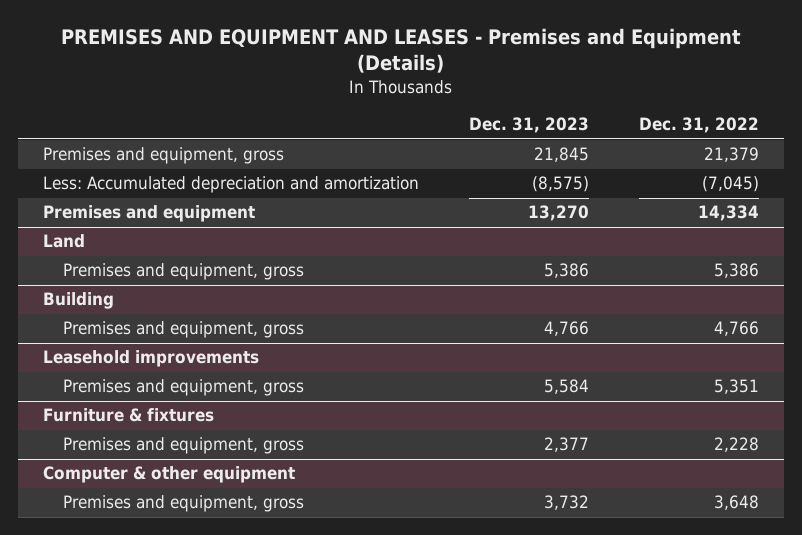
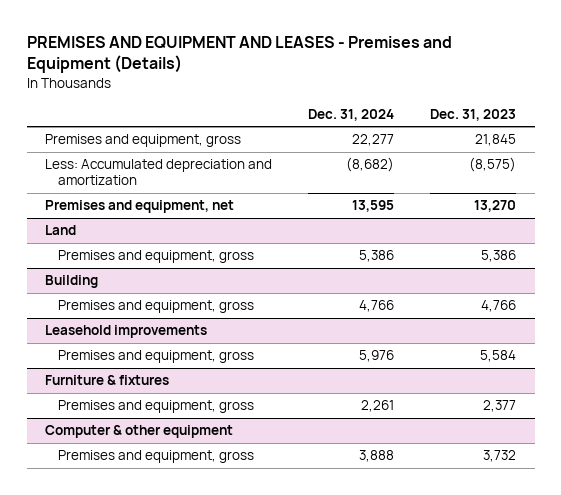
[638,117,759,134] Dec. 31, 2022 -> none
none -> [308,108,395,121] Dec. 31, 2024
[43,205,256,223] Premises and equipment -> [44,200,234,214] Premises and equipment, net

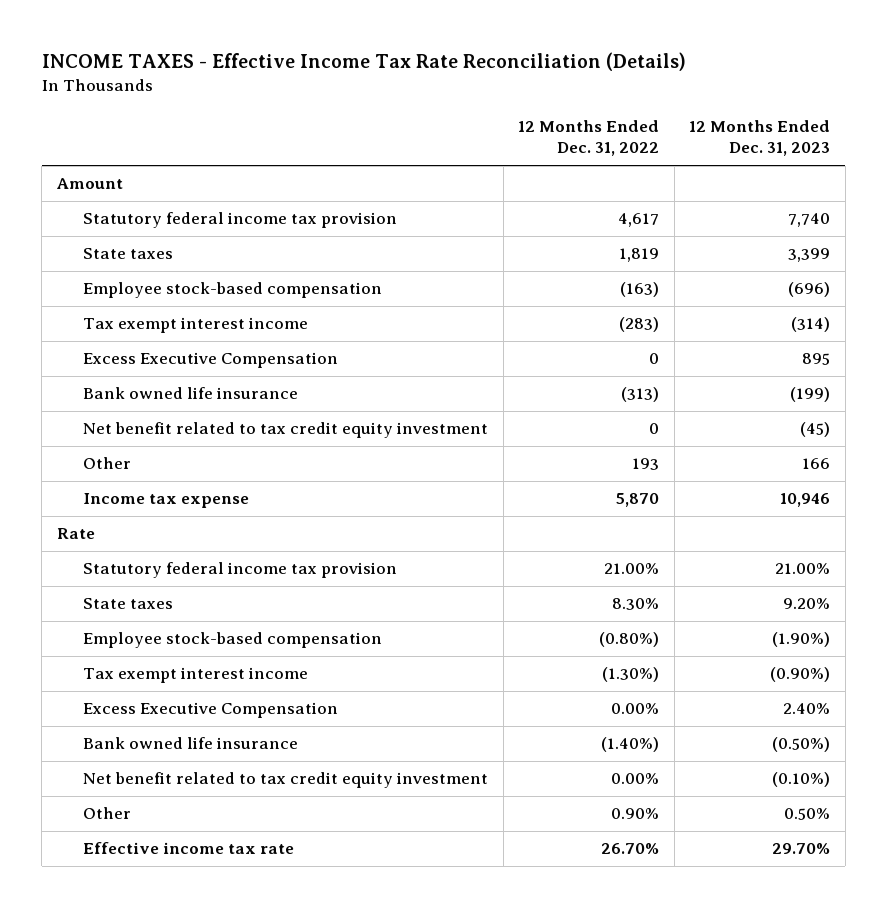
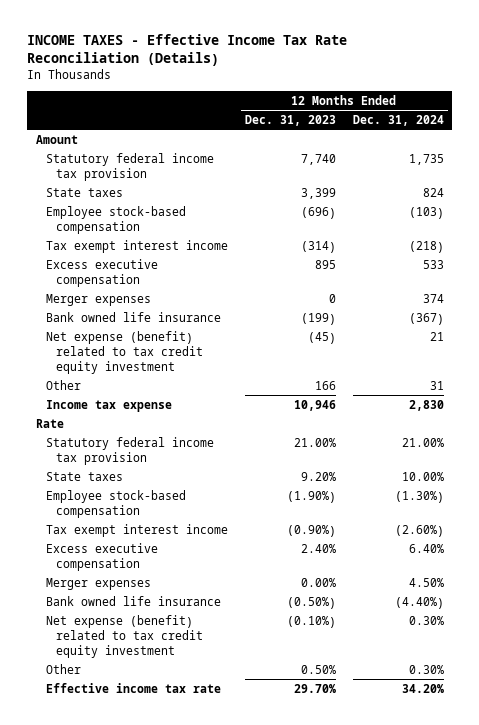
[518,119,660,157] 12 Months Ended Dec. 31, 2022 -> none
none -> [352,114,444,126] Dec. 31, 2024
[83,352,339,369] Excess Executive Compensation -> [45,258,158,287] Excess executive compensation
none -> [45,293,151,306] Merger expenses
[83,422,489,439] Net benefit related to tax credit equity investment -> [45,330,203,374] Net expense (benefit) related to tax credit equity investment
[83,702,339,719] Excess Executive Compensation -> [45,542,158,571] Excess executive compensation
none -> [45,577,151,590] Merger expenses
[83,772,489,789] Net benefit related to tax credit equity investment -> [45,614,203,658] Net expense (benefit) related to tax credit equity investment

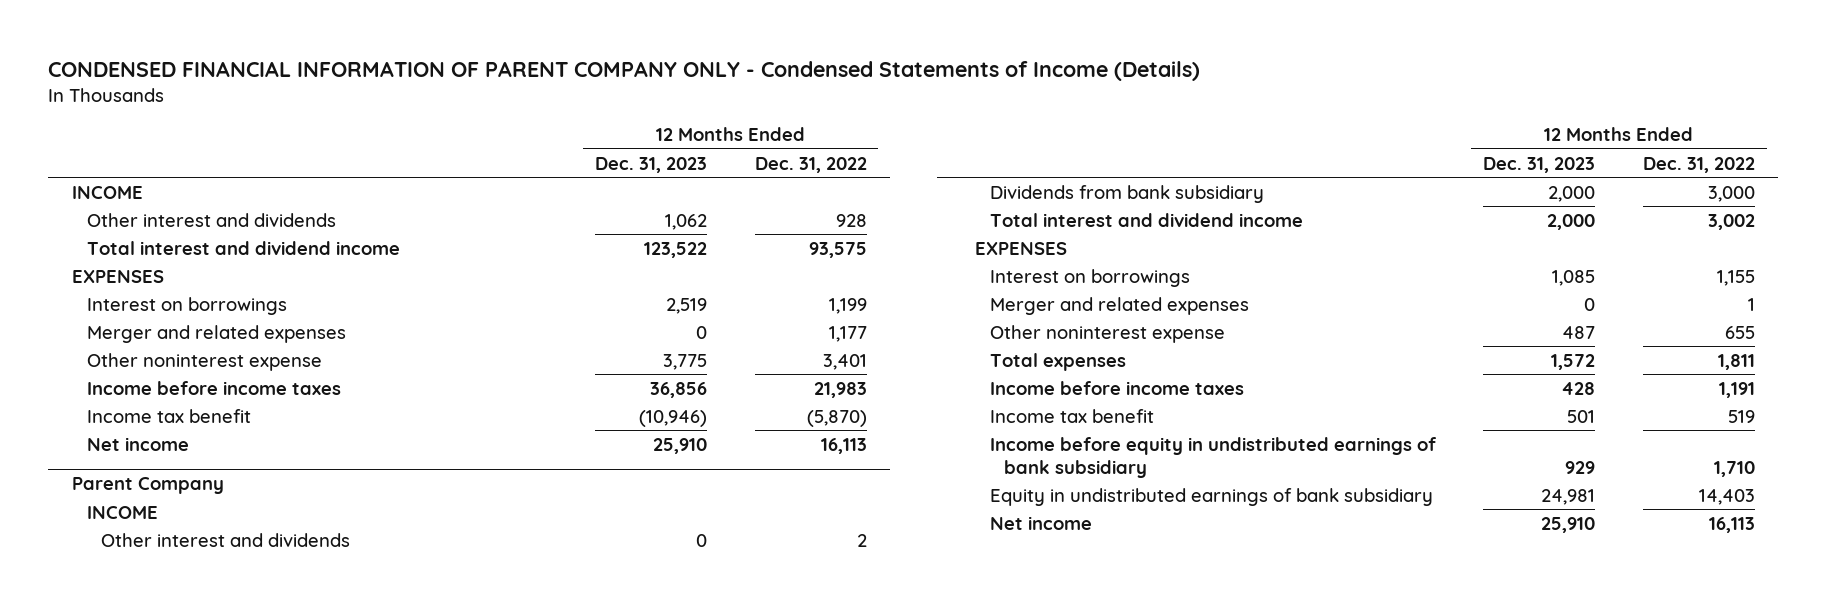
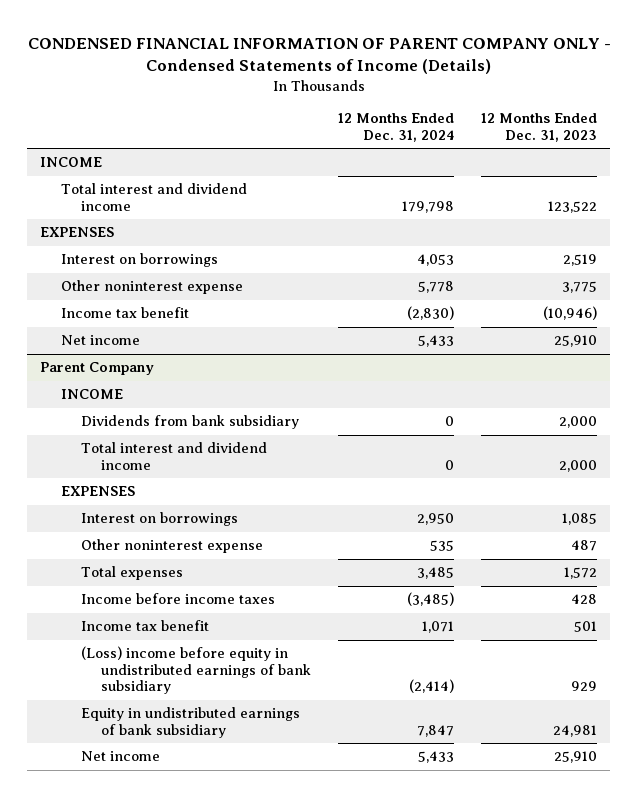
[754,156,867,173] Dec. 31, 2022 -> none
none -> [338,113,455,142] 12 Months Ended Dec. 31, 2024
[86,212,336,227] Other interest and dividends -> none
[86,324,346,343] Merger and related expenses -> none
[86,380,341,395] Income before income taxes -> none
[101,532,351,547] Other interest and dividends -> none
[989,296,1249,315] Merger and related expenses -> none
[989,436,1436,478] Income before equity in undistributed earnings of bank subsidiary -> [80,646,312,695] (Loss) income before equity in undistributed earnings of bank subsidiary

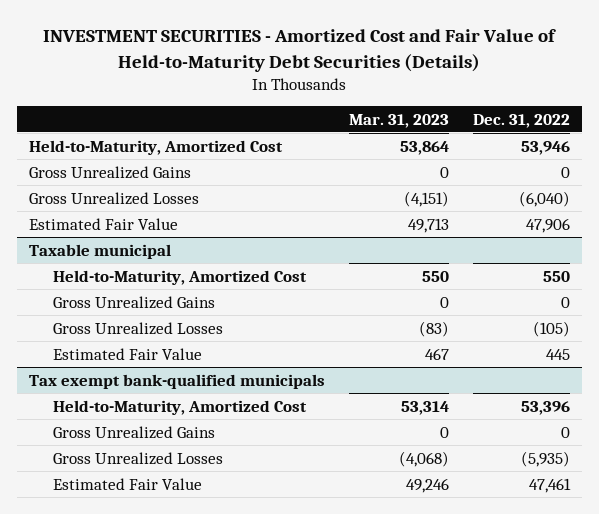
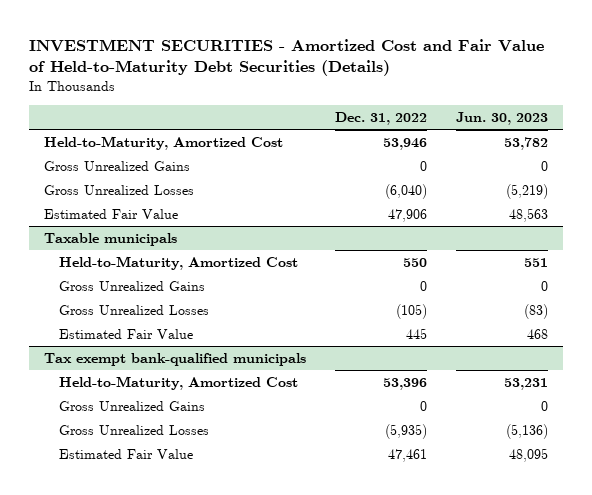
[348,113,449,128] Mar. 31, 2023 -> none
none -> [456,111,549,125] Jun. 30, 2023
[28,243,171,259] Taxable municipal -> [43,232,177,246] Taxable municipals

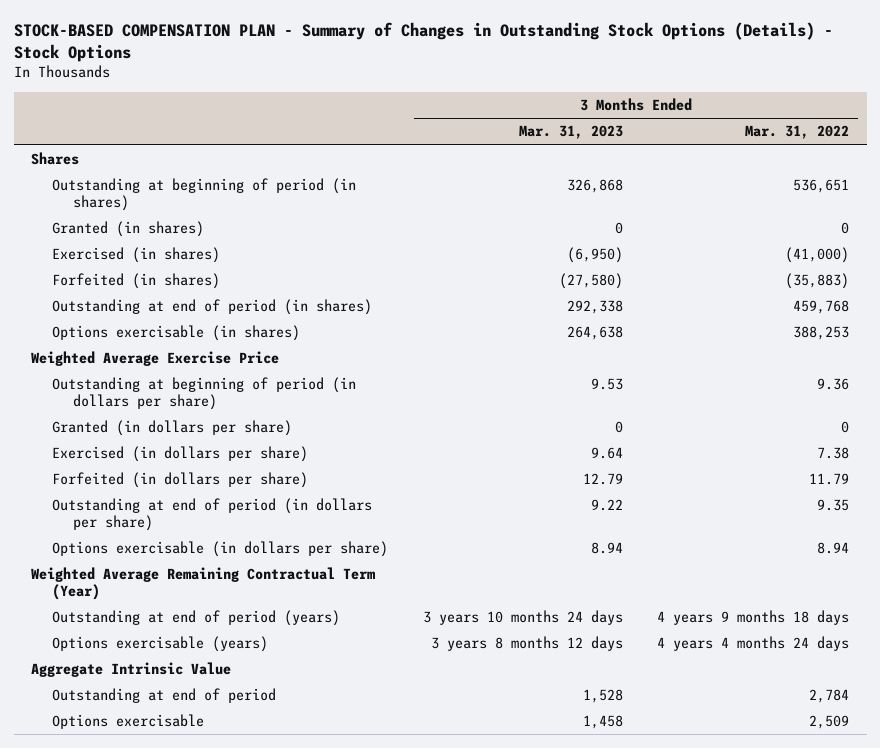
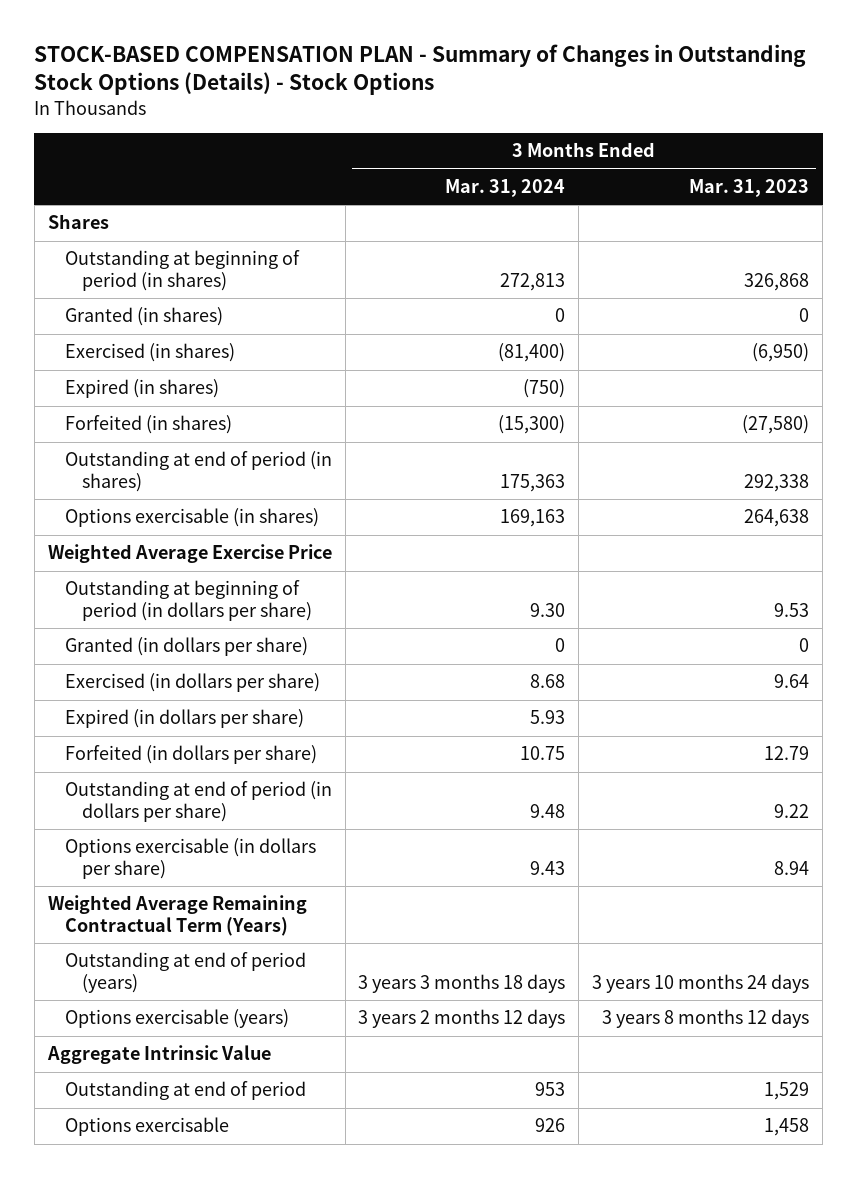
[745,125,850,140] Mar. 31, 2022 -> none
none -> [445,178,566,197] Mar. 31, 2024
none -> [64,379,219,399] Expired (in shares)
none -> [64,709,304,729] Expired (in dollars per share)
[30,567,376,601] Weighted Average Remaining Contractual Term (Year) -> [47,895,307,936] Weighted Average Remaining Contractual Term (Years)
[582,689,623,704] 1,528 -> [764,1082,810,1101] 1,529

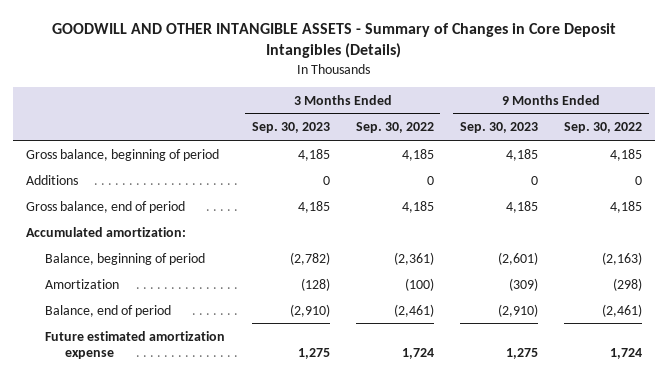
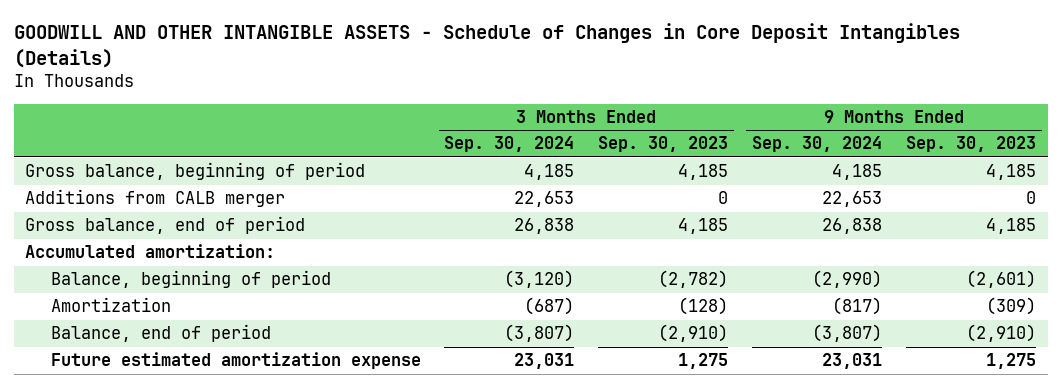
[52,23,617,59] GOODWILL AND OTHER INTANGIBLE ASSETS - Summary of Changes in Core Deposit Intangibles (Details) -> [13,23,960,68] GOODWILL AND OTHER INTANGIBLE ASSETS - Schedule of Changes in Core Deposit Intangibles (Details)
[355,122,434,134] Sep. 30, 2022 -> none
[564,122,643,134] Sep. 30, 2022 -> none
none -> [444,136,575,153] Sep. 30, 2024
none -> [751,136,882,153] Sep. 30, 2024
[26,174,79,185] Additions -> [25,189,286,208] Additions from CALB merger

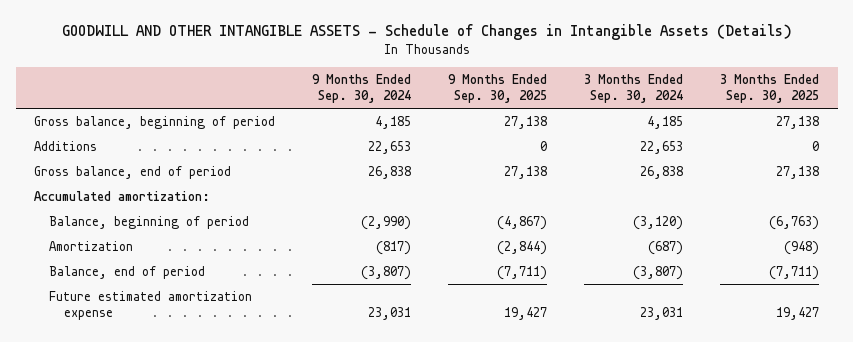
[13,23,960,68] GOODWILL AND OTHER INTANGIBLE ASSETS - Schedule of Changes in Core Deposit Intangibles (Details) -> [61,24,792,41] GOODWILL AND OTHER INTANGIBLE ASSETS - Schedule of Changes in Intangible Assets (Details)
[598,136,729,153] Sep. 30, 2023 -> none
[905,136,1036,153] Sep. 30, 2023 -> none
none -> [448,73,548,103] 9 Months Ended Sep. 30, 2025
none -> [720,73,820,103] 3 Months Ended Sep. 30, 2025
[25,189,286,208] Additions from CALB merger -> [34,141,98,152] Additions

